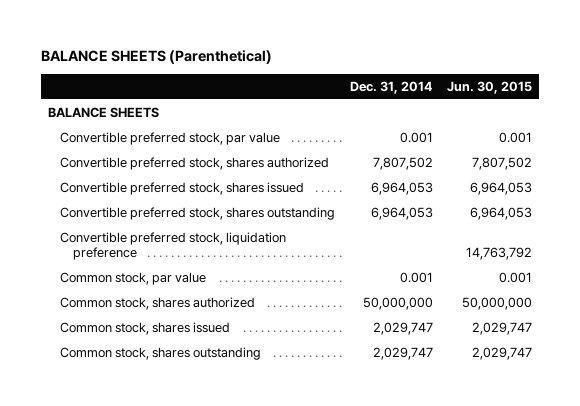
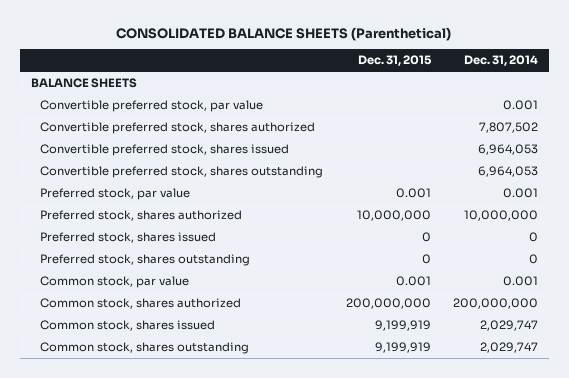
[41,50,273,65] BALANCE SHEETS (Parenthetical) -> [116,26,452,41] CONSOLIDATED BALANCE SHEETS (Parenthetical)
[446,80,532,94] Jun. 30, 2015 -> none
none -> [357,55,432,67] Dec. 31, 2015
[60,231,287,261] Convertible preferred stock, liquidation preference -> none
none -> [40,188,191,201] Preferred stock, par value
none -> [40,210,243,222] Preferred stock, shares authorized
none -> [40,232,217,244] Preferred stock, shares issued
none -> [40,254,251,267] Preferred stock, shares outstanding
[362,296,433,310] 50,000,000 -> [452,298,538,310] 200,000,000

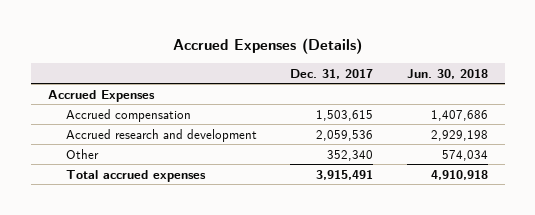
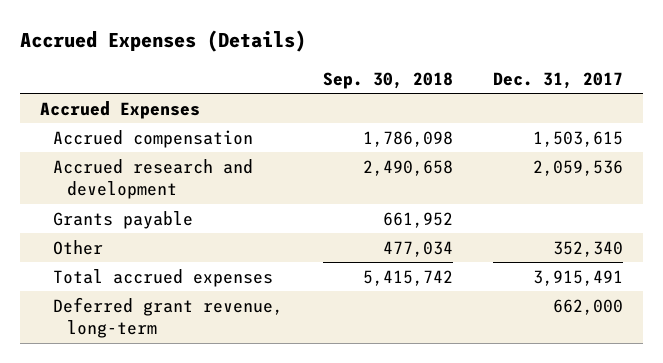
[406,68,488,79] Jun. 30, 2018 -> none
none -> [323,71,454,89] Sep. 30, 2018
none -> [53,210,194,229] Grants payable
none -> [53,296,284,339] Deferred grant revenue, long-term

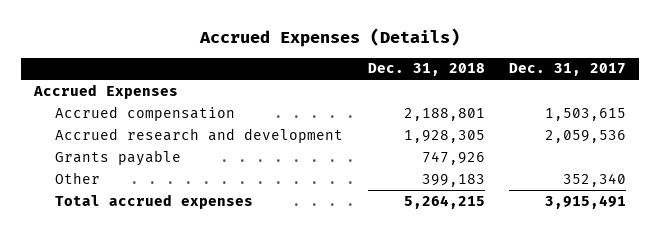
[323,71,454,89] Sep. 30, 2018 -> none
none -> [367,63,485,77] Dec. 31, 2018
[53,296,284,339] Deferred grant revenue, long-term -> none

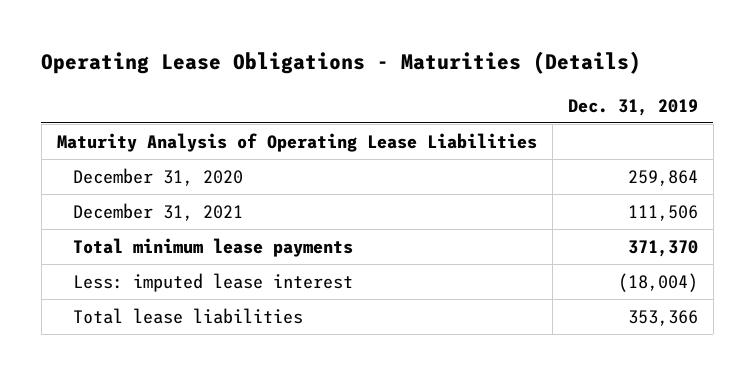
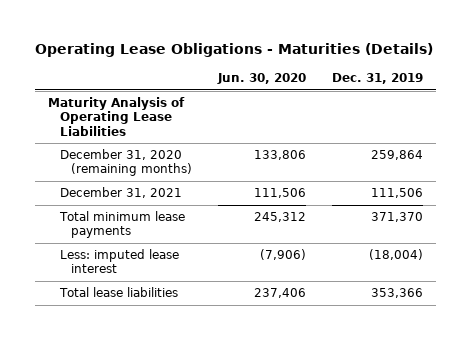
none -> [217,73,307,85] Jun. 30, 2020
[73,168,244,187] December 31, 2020 -> [59,149,193,177] December 31, 2020 (remaining months)

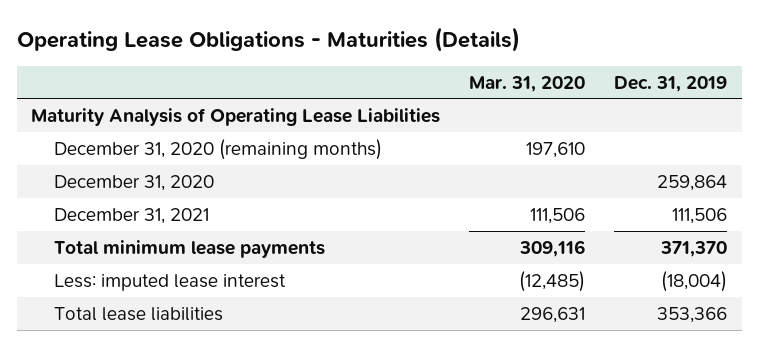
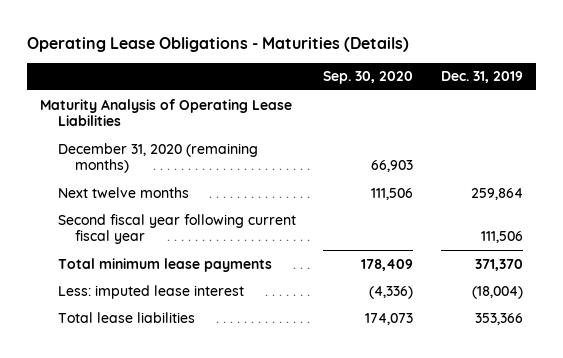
[469,75,586,92] Mar. 31, 2020 -> none
none -> [323,71,414,85] Sep. 30, 2020
[54,174,215,191] December 31, 2020 -> [57,186,189,198] Next twelve months
[54,207,210,224] December 31, 2021 -> [57,213,296,245] Second fiscal year following current fiscal year

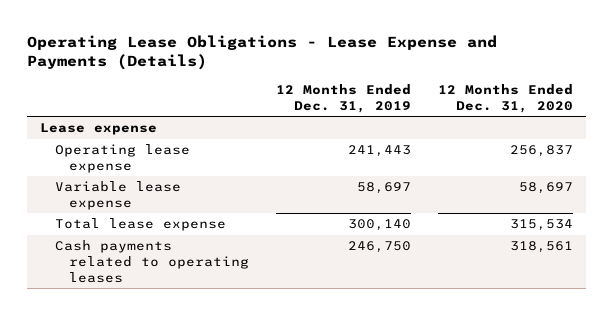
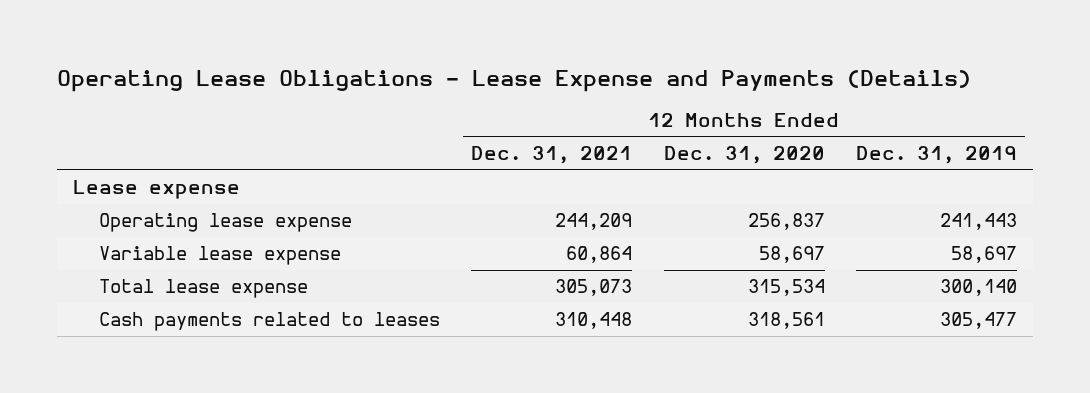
none -> [471,146,633,165] Dec. 31, 2021
[54,240,250,284] Cash payments related to operating leases -> [98,312,440,332] Cash payments related to leases
[348,241,412,254] 246,750 -> [940,312,1018,330] 305,477

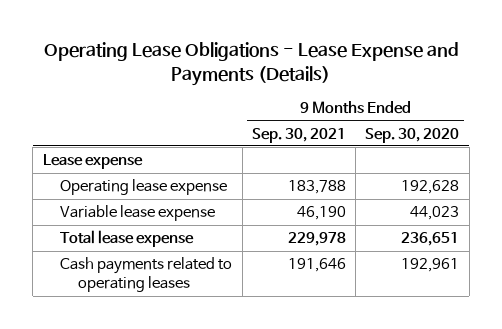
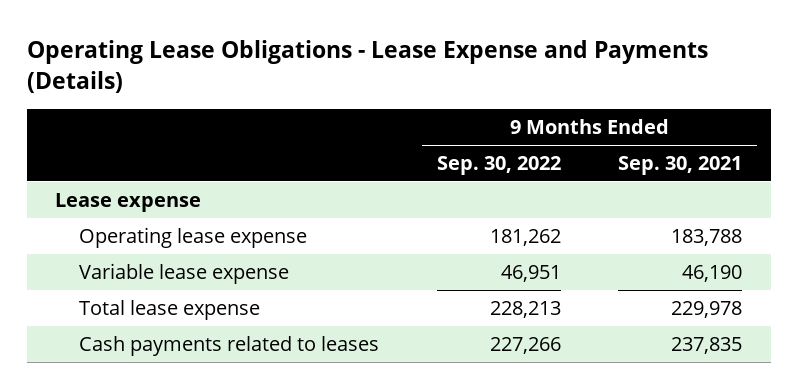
[365,127,460,143] Sep. 30, 2020 -> none
none -> [436,156,561,176] Sep. 30, 2022
[60,257,233,293] Cash payments related to operating leases -> [79,336,380,357] Cash payments related to leases
[287,258,346,273] 191,646 -> [671,337,743,355] 237,835

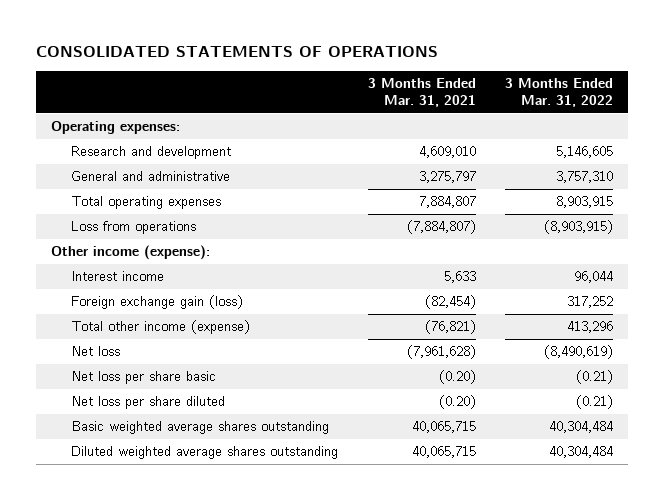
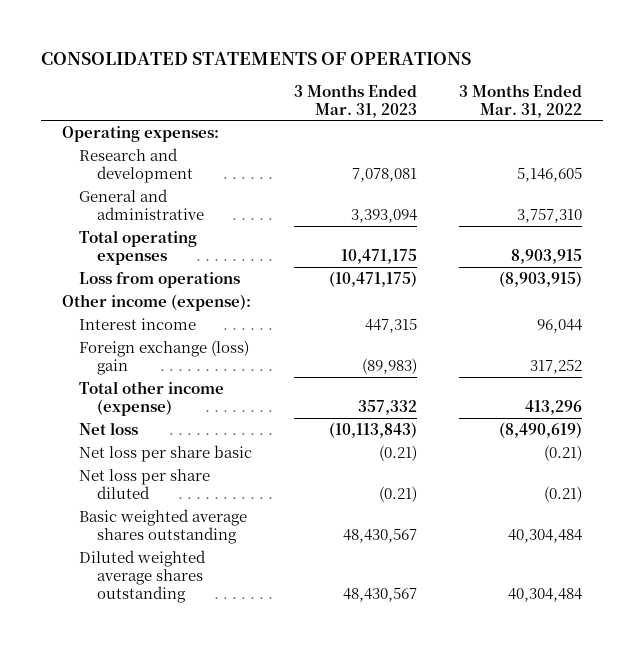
[367,78,476,107] 3 Months Ended Mar. 31, 2021 -> none
none -> [294,83,418,118] 3 Months Ended Mar. 31, 2023
[71,295,244,310] Foreign exchange gain (loss) -> [79,339,250,375] Foreign exchange (loss) gain

